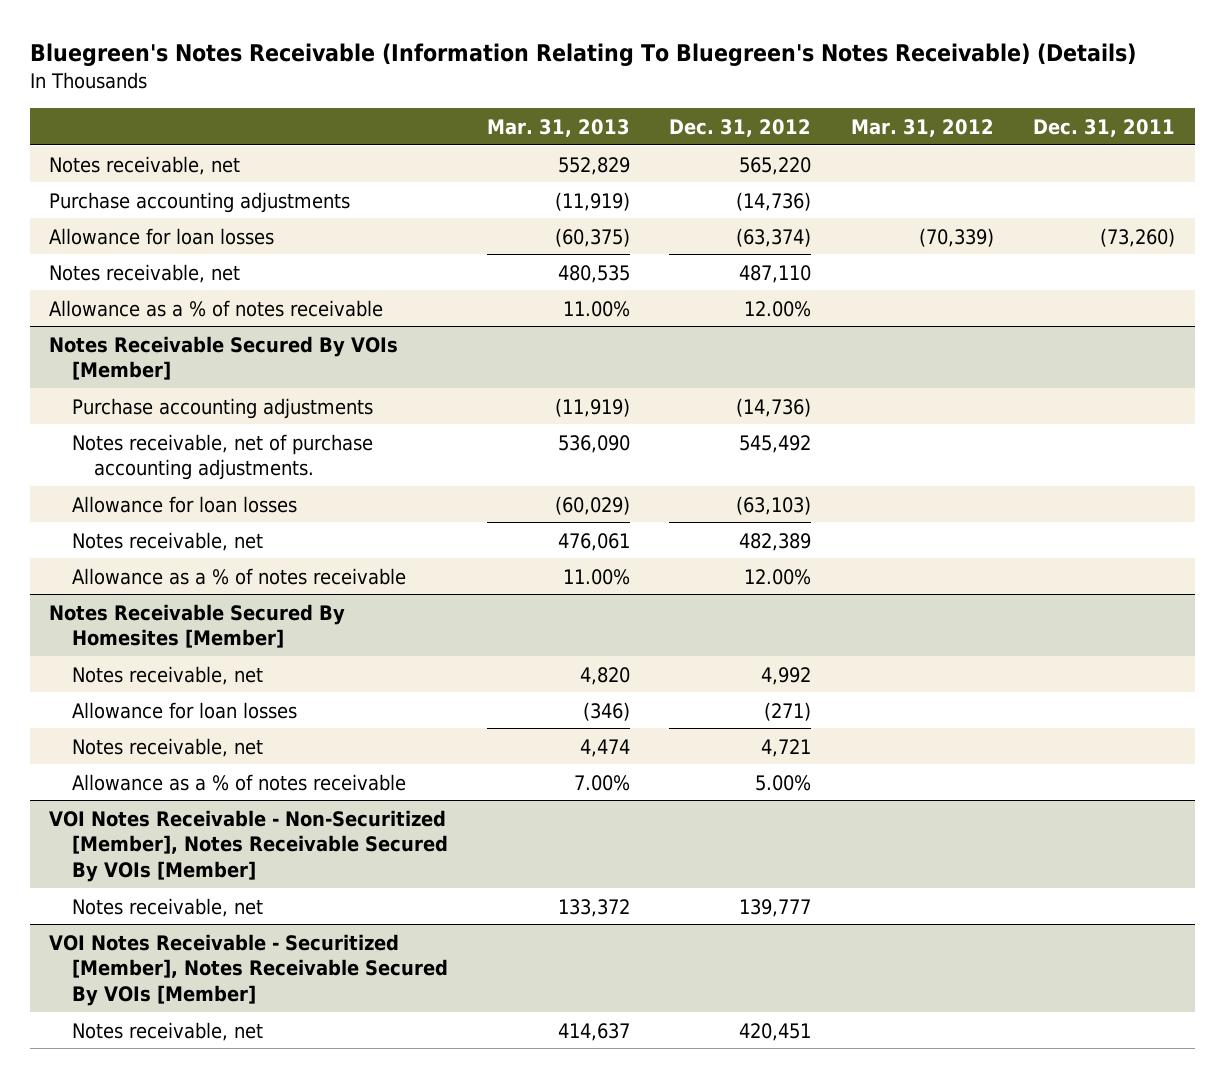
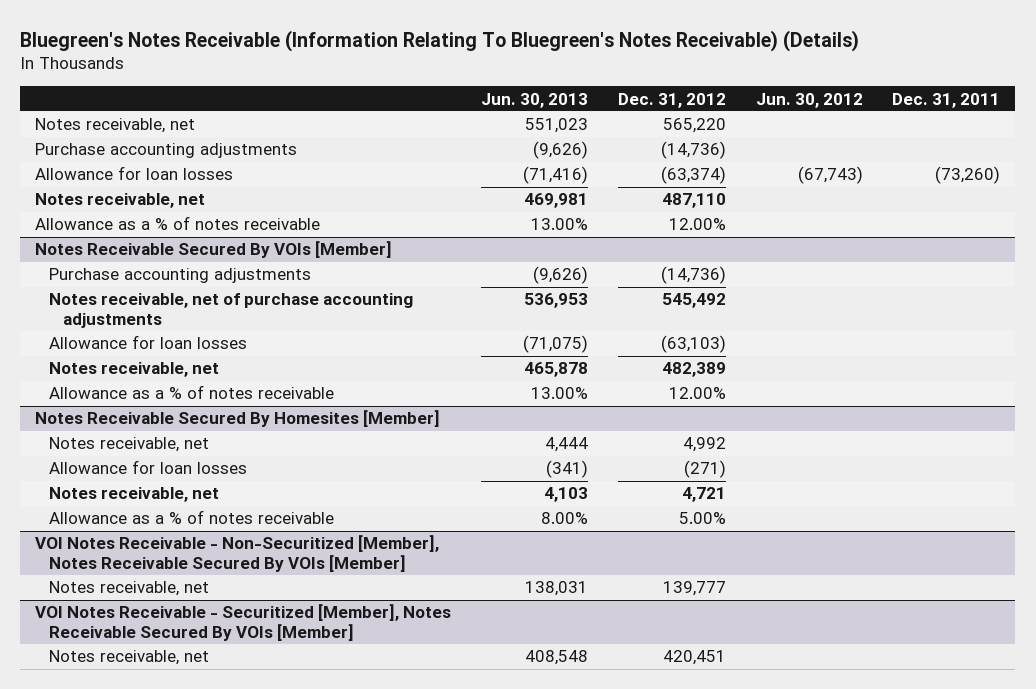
[486,118,630,137] Mar. 31, 2013 -> none
[850,118,994,137] Mar. 31, 2012 -> none
none -> [480,92,588,108] Jun. 30, 2013
none -> [755,92,863,108] Jun. 30, 2012
[71,433,373,481] Notes receivable, net of purchase accounting adjustments. -> [49,293,414,329] Notes receivable, net of purchase accounting adjustments

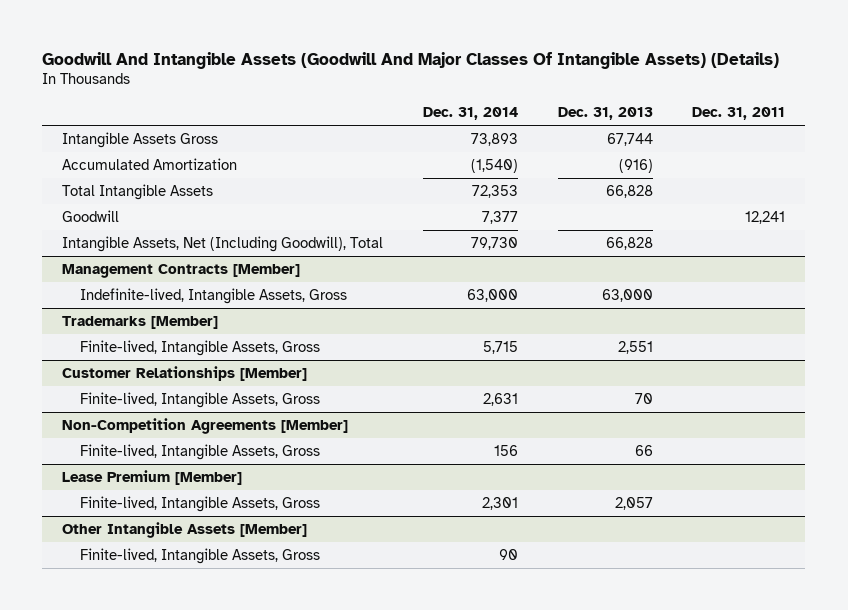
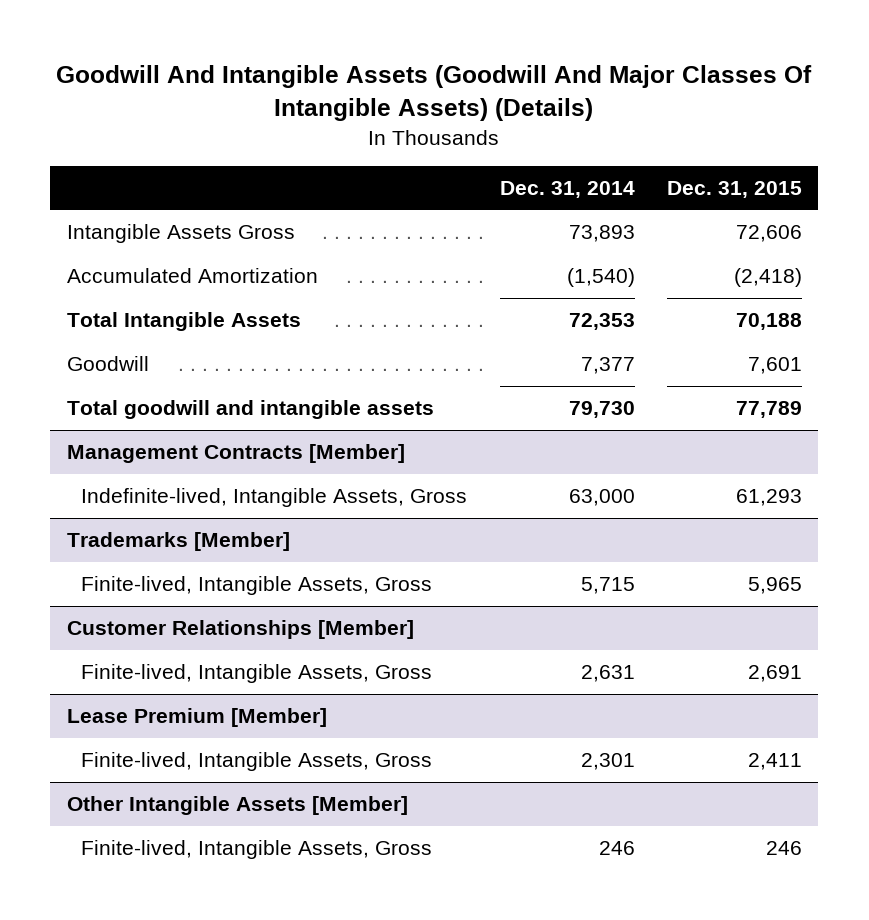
[557,106,653,120] Dec. 31, 2013 -> none
[692,106,786,120] Dec. 31, 2011 -> none
none -> [667,180,803,198] Dec. 31, 2015
[62,236,384,253] Intangible Assets, Net (Including Goodwill), Total -> [66,400,434,420] Total goodwill and intangible assets
[62,418,349,435] Non-Competition Agreements [Member] -> none
[80,444,321,461] Finite-lived, Intangible Assets, Gross -> none
[498,549,518,561] 90 -> [598,841,635,856] 246

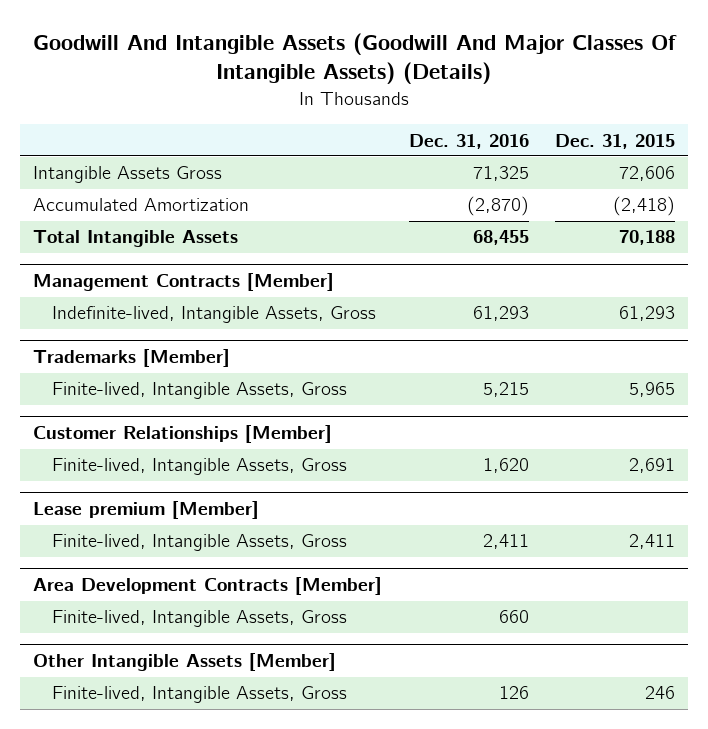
[499,180,635,198] Dec. 31, 2014 -> none
none -> [408,133,529,149] Dec. 31, 2016
[66,356,149,372] Goodwill -> none
[66,400,434,420] Total goodwill and intangible assets -> none
[66,708,327,728] Lease Premium [Member] -> [33,501,260,520] Lease premium [Member]
none -> [33,577,383,596] Area Development Contracts [Member]
none -> [51,610,347,628] Finite-lived, Intangible Assets, Gross

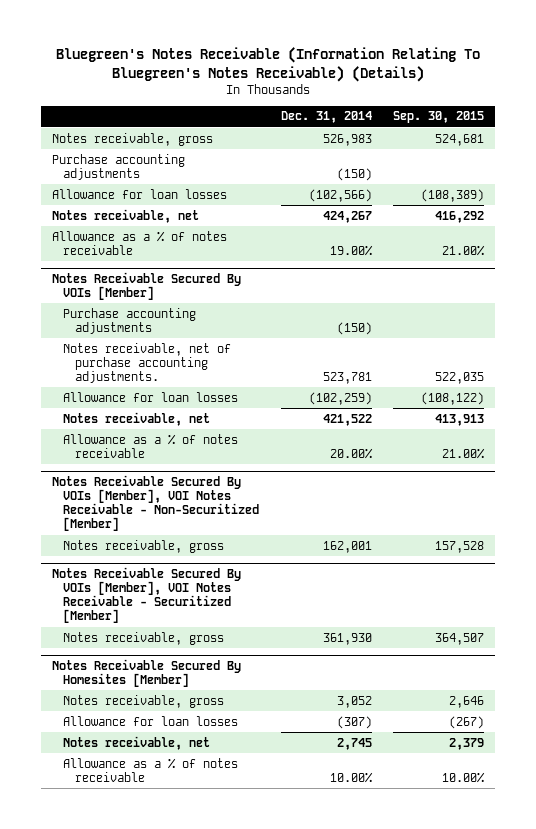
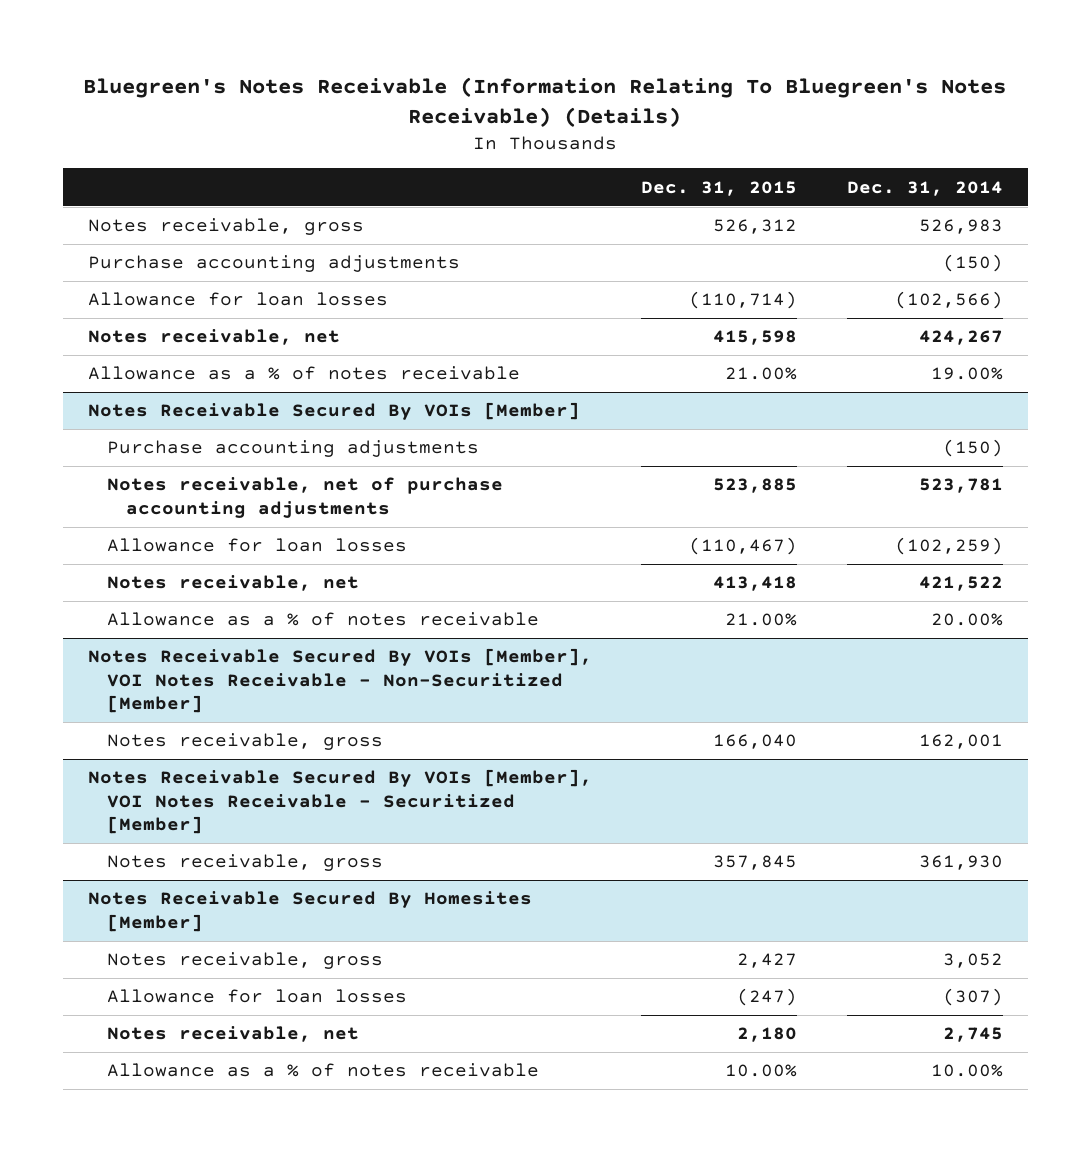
[393,111,485,124] Sep. 30, 2015 -> none
none -> [641,180,798,196] Dec. 31, 2015
[63,342,232,383] Notes receivable, net of purchase accounting adjustments. -> [106,477,503,518] Notes receivable, net of purchase accounting adjustments

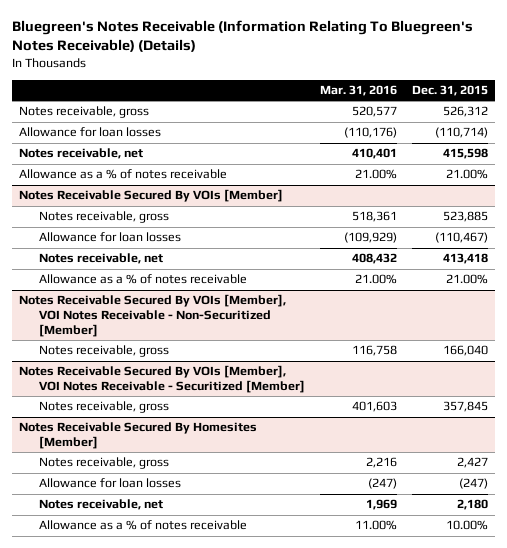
[847,180,1004,196] Dec. 31, 2014 -> none
none -> [319,84,397,96] Mar. 31, 2016
[87,255,460,273] Purchase accounting adjustments -> none
[106,440,479,458] Purchase accounting adjustments -> none
[106,477,503,518] Notes receivable, net of purchase accounting adjustments -> [38,211,169,224] Notes receivable, gross

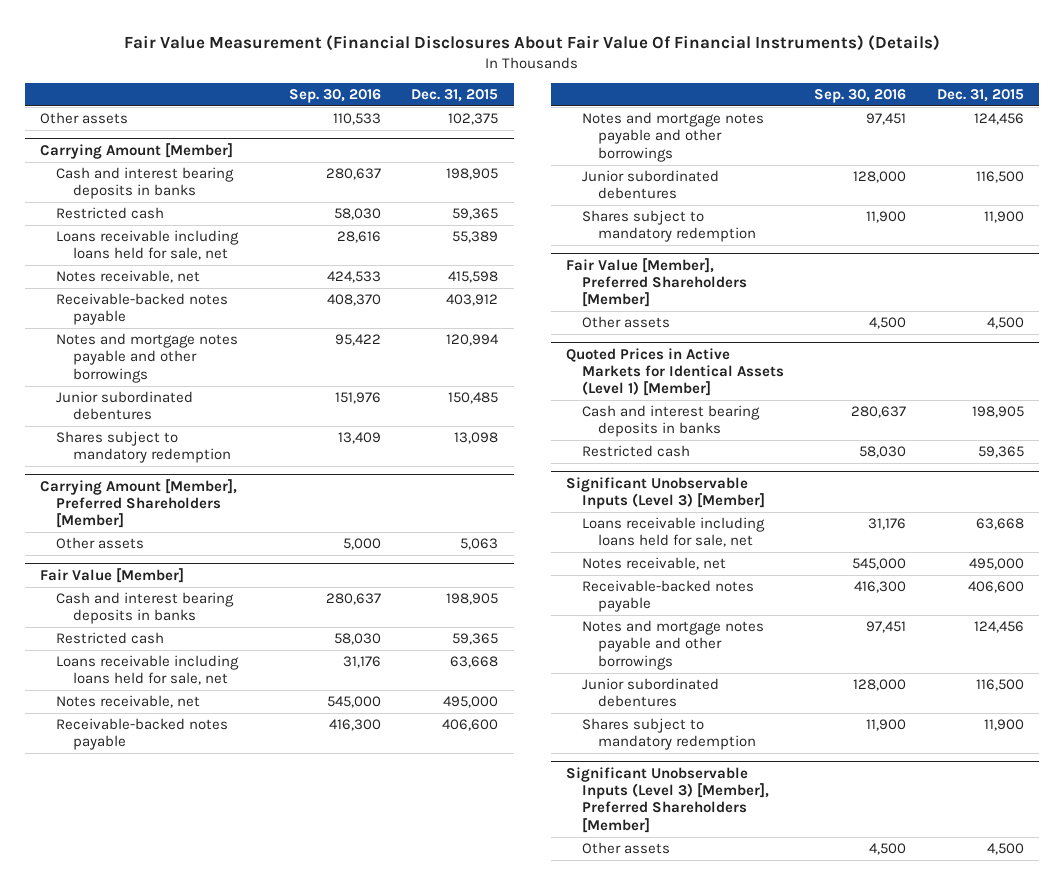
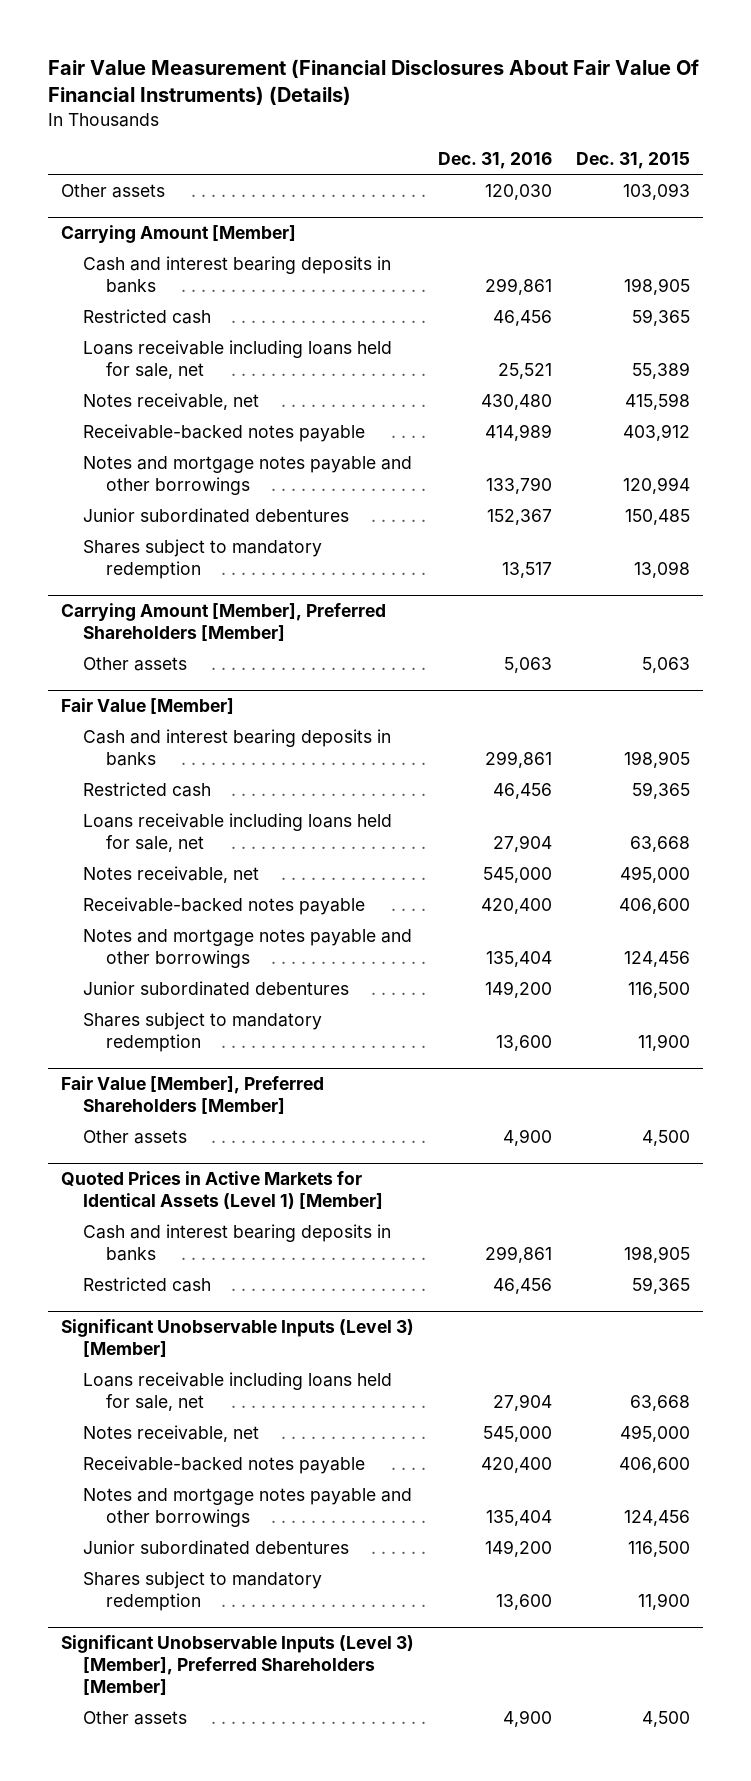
[288,88,381,103] Sep. 30, 2016 -> none
none -> [438,151,553,169] Dec. 31, 2016
[448,113,499,126] 102,375 -> [623,182,691,200] 103,093

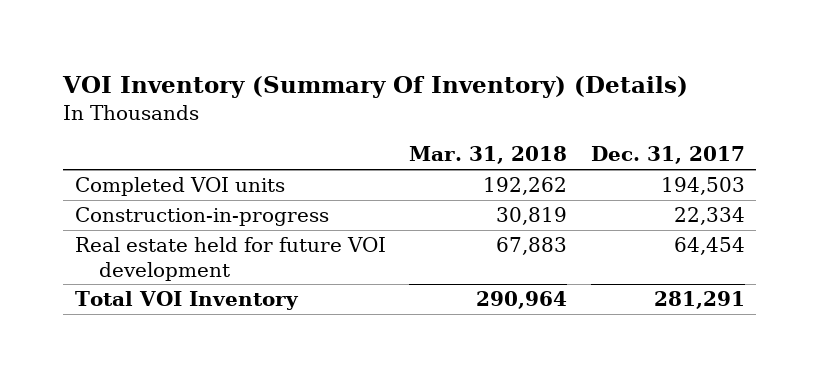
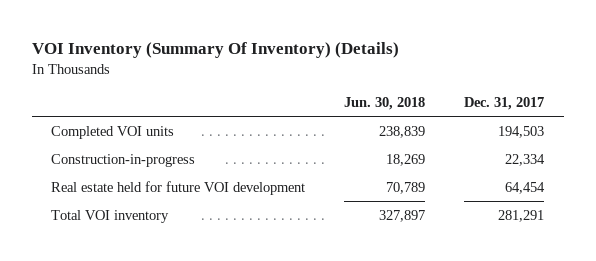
[409,146,568,165] Mar. 31, 2018 -> none
none -> [344,97,426,111] Jun. 30, 2018
[74,291,299,311] Total VOI Inventory -> [51,209,170,223] Total VOI inventory

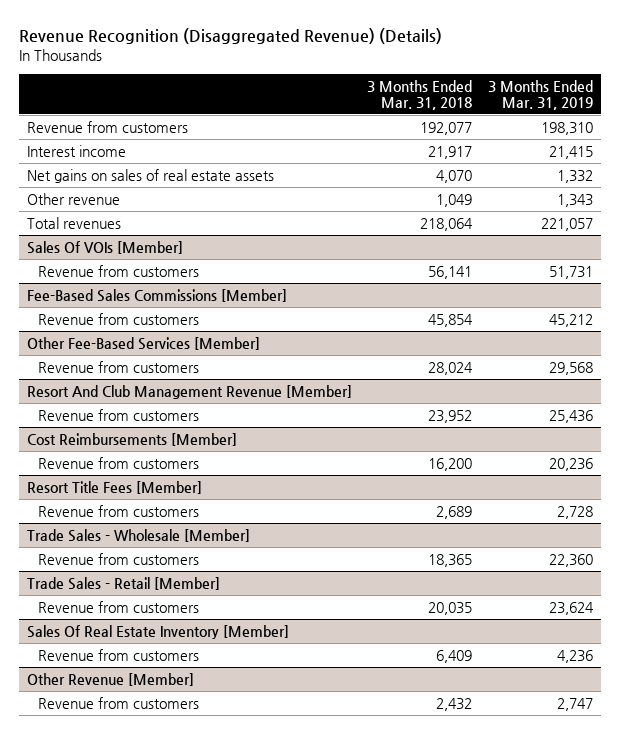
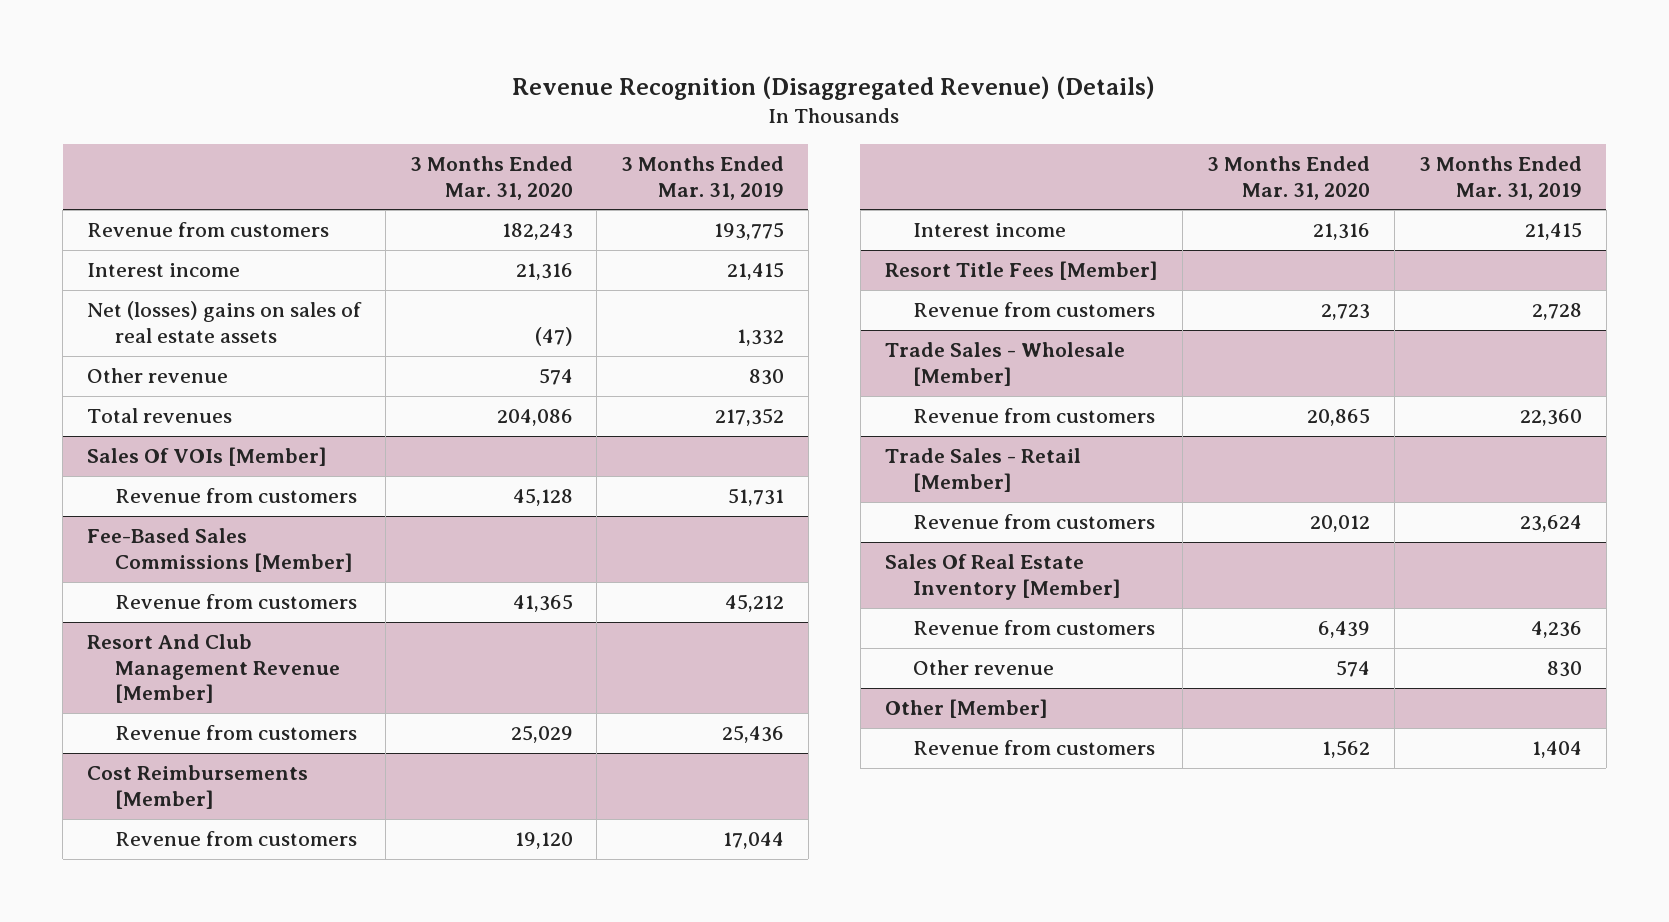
[367,79,473,110] 3 Months Ended Mar. 31, 2018 -> none
none -> [409,155,573,200] 3 Months Ended Mar. 31, 2020
[541,121,594,135] 198,310 -> [714,222,785,241] 193,775
[26,168,274,183] Net gains on sales of real estate assets -> [87,301,363,343] Net (losses) gains on sales of real estate assets
[557,193,594,207] 1,343 -> [749,369,785,386] 830
[541,217,594,231] 221,057 -> [715,408,785,427] 217,352
[26,336,260,350] Other Fee-Based Services [Member] -> none
[38,360,200,373] Revenue from customers -> none
[549,457,594,471] 20,236 -> [723,832,785,850] 17,044
none -> [912,223,1066,238] Interest income
none -> [912,660,1054,676] Other revenue
[26,672,194,686] Other Revenue [Member] -> [884,699,1048,719] Other [Member]
[557,697,594,711] 2,747 -> [1531,741,1582,759] 1,404

